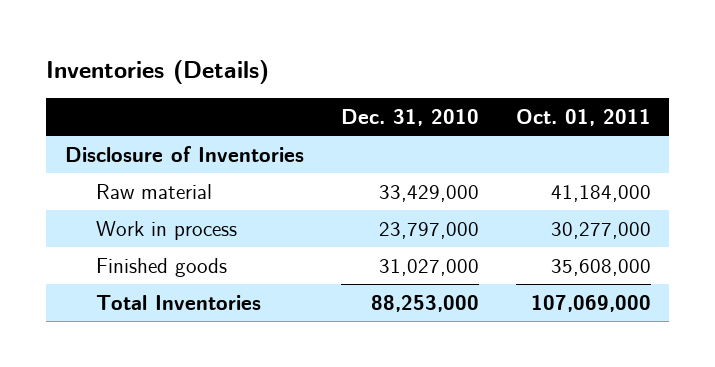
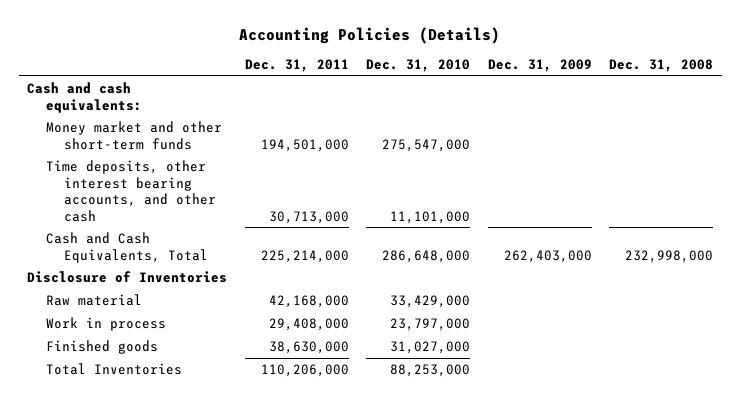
[46,59,270,84] Inventories (Details) -> [239,26,501,44] Accounting Policies (Details)
[515,108,651,126] Oct. 01, 2011 -> none
none -> [244,59,349,73] Dec. 31, 2011
none -> [487,59,592,73] Dec. 31, 2009
none -> [609,59,714,73] Dec. 31, 2008
none -> [27,82,142,113] Cash and cash equivalents:
none -> [45,121,222,150] Money market and other short-term funds
none -> [45,160,217,222] Time deposits, other interest bearing accounts, and other cash
none -> [45,232,209,263] Cash and Cash Equivalents, Total

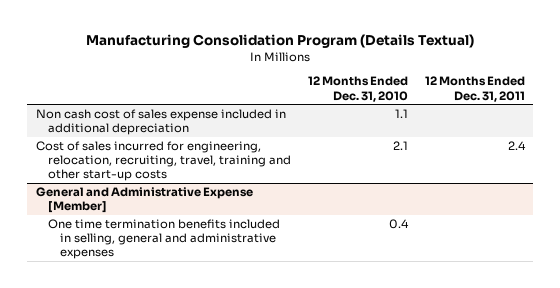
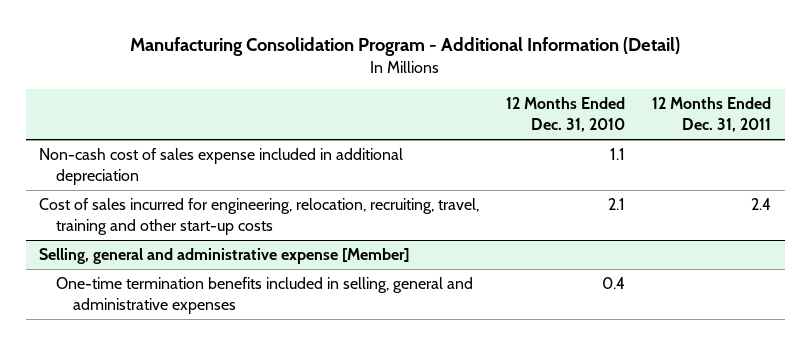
[86,34,475,49] Manufacturing Consolidation Program (Details Textual) -> [130,37,681,57] Manufacturing Consolidation Program - Additional Information (Detail)
[35,109,286,136] Non cash cost of sales expense included in additional depreciation -> [39,148,404,186] Non-cash cost of sales expense included in additional depreciation
[35,187,253,214] General and Administrative Expense [Member] -> [39,248,410,265] Selling, general and administrative expense [Member]
[47,219,280,260] One time termination benefits included in selling, general and administrative expenses -> [56,277,474,315] One-time termination benefits included in selling, general and administrative expenses

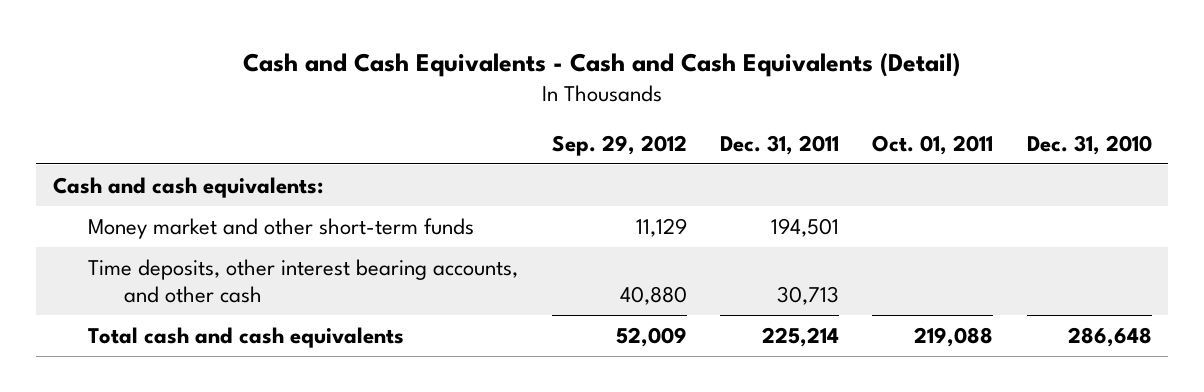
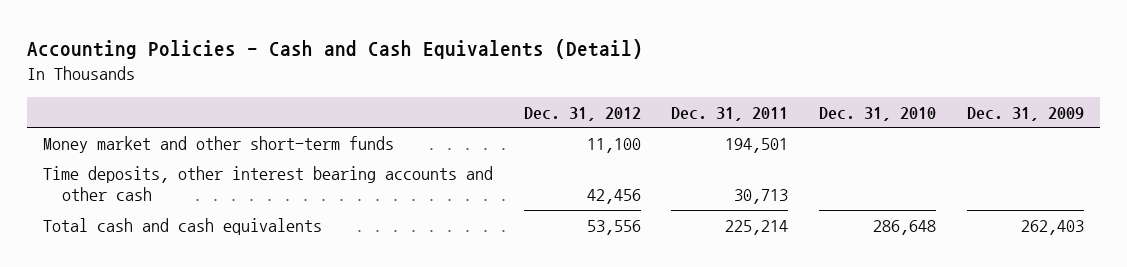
[243,52,961,77] Cash and Cash Equivalents - Cash and Cash Equivalents (Detail) -> [27,39,644,60] Accounting Policies - Cash and Cash Equivalents (Detail)
[551,134,687,156] Sep. 29, 2012 -> none
[872,134,994,155] Oct. 01, 2011 -> none
none -> [523,107,641,122] Dec. 31, 2012
none -> [967,107,1085,122] Dec. 31, 2009
[52,176,323,198] Cash and cash equivalents: -> none
[88,258,519,303] Time deposits, other interest bearing accounts, and other cash -> [42,165,493,202] Time deposits, other interest bearing accounts and other cash

